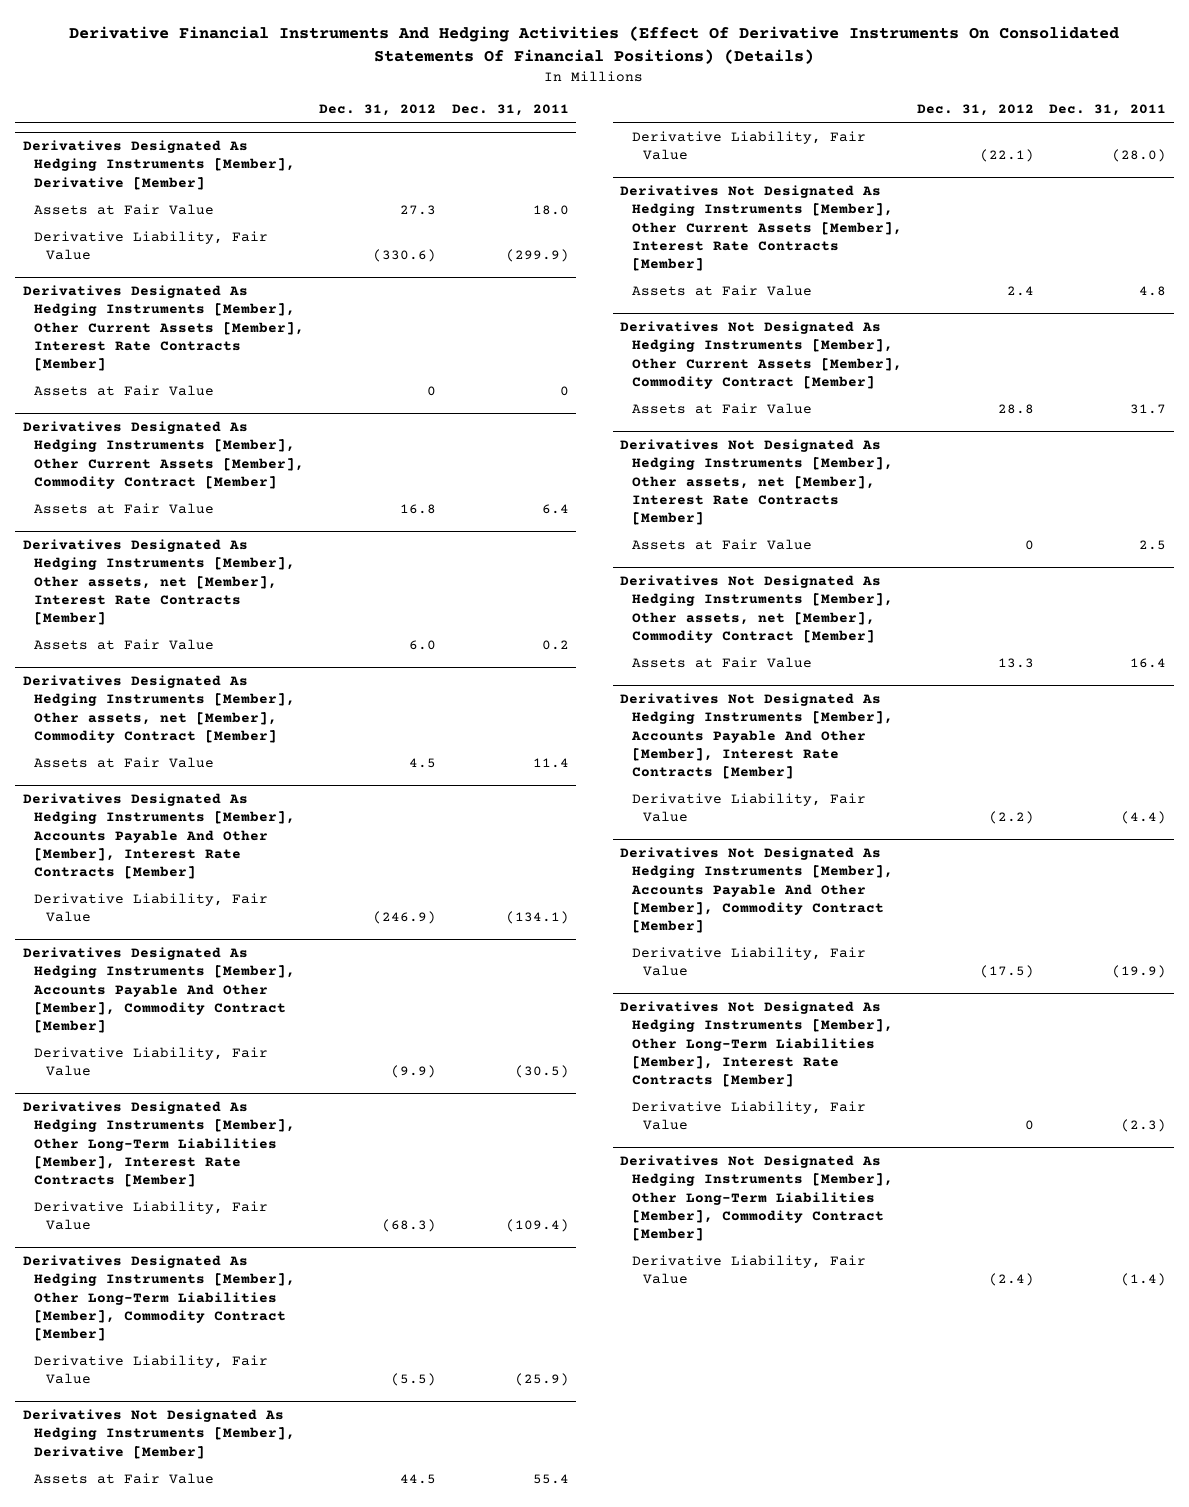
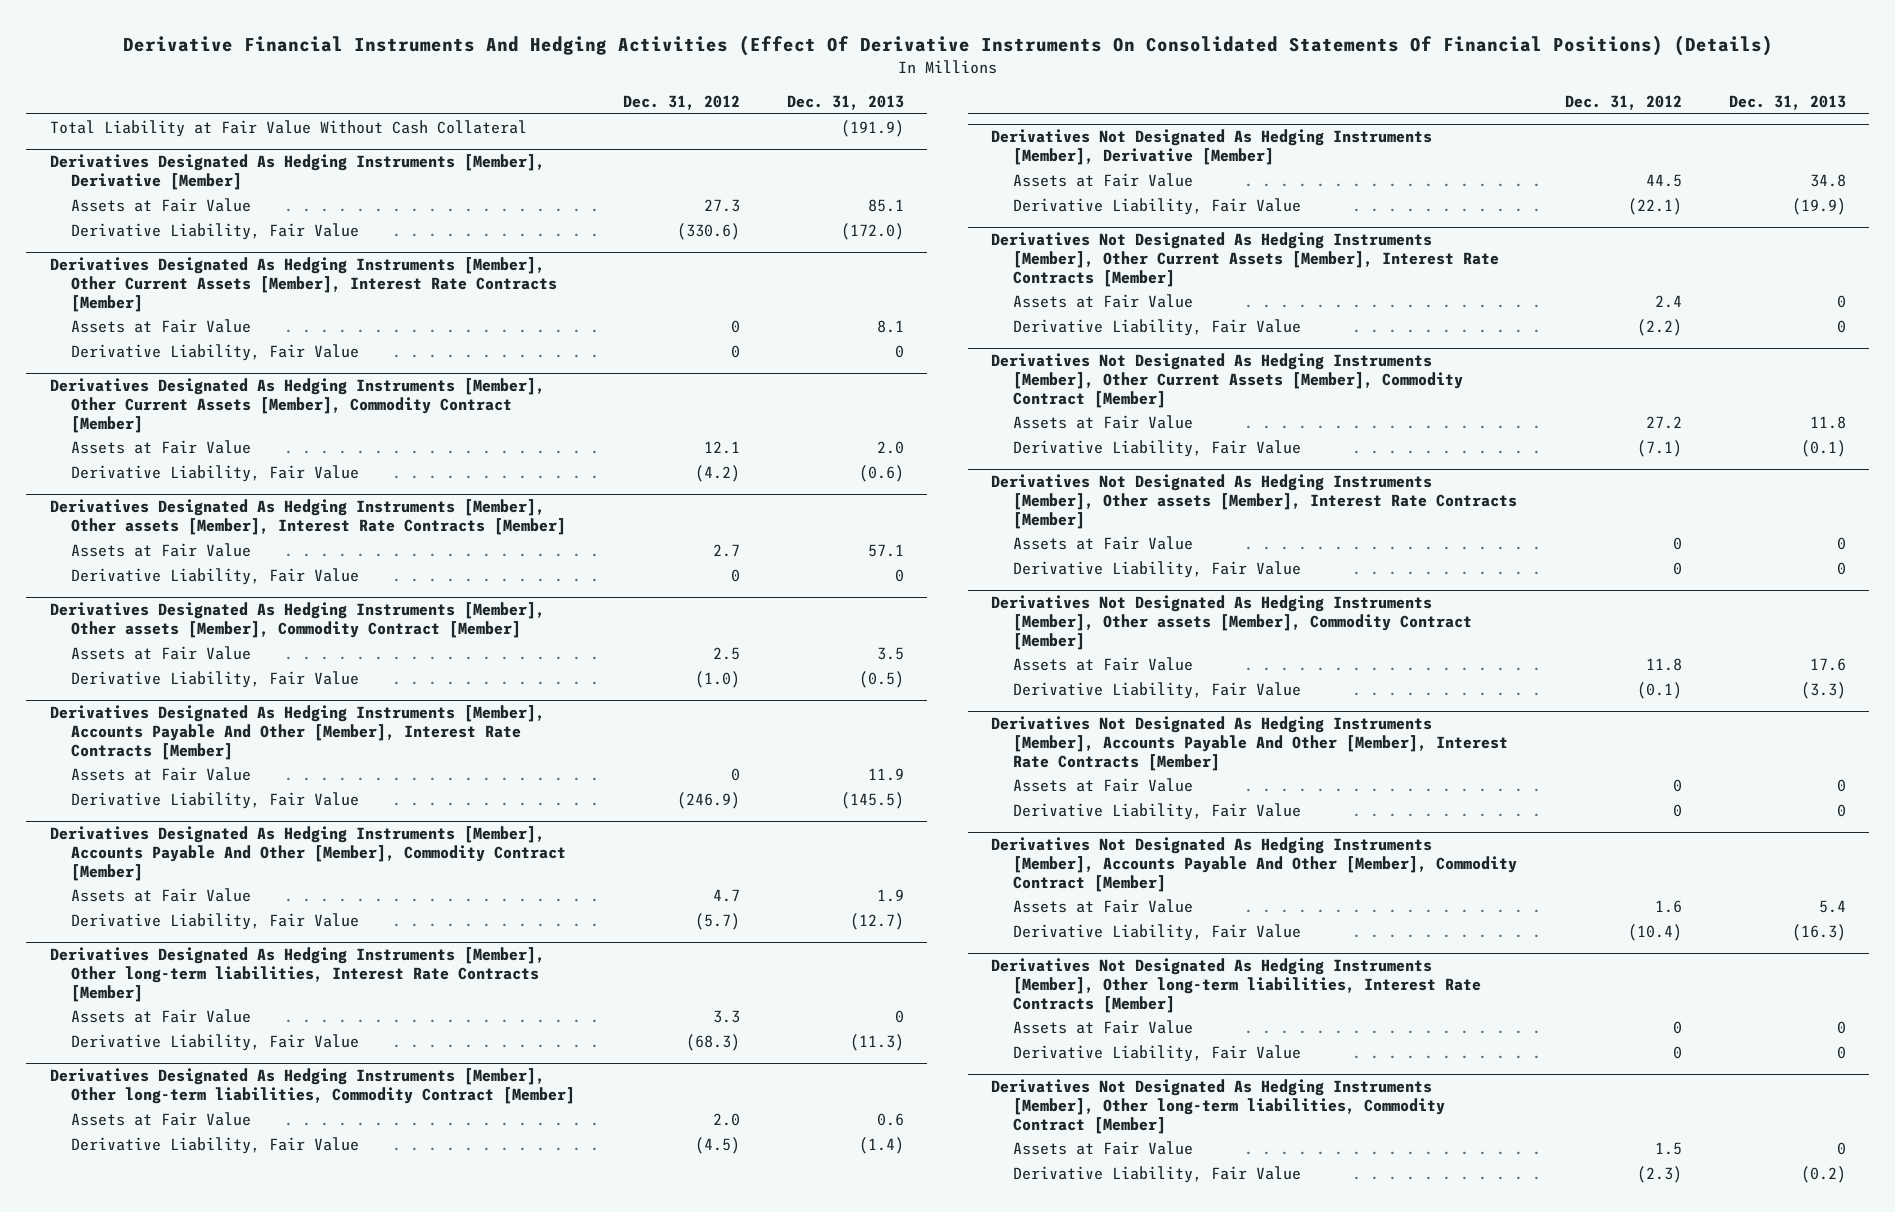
[451,104,569,117] Dec. 31, 2011 -> none
none -> [786,95,904,111] Dec. 31, 2013
none -> [49,120,527,138] Total Liability at Fair Value Without Cash Collateral
none -> [71,344,360,362] Derivative Liability, Fair Value
[400,503,437,514] 16.8 -> [703,441,740,455] 12.1
none -> [71,465,360,483] Derivative Liability, Fair Value
[22,538,296,626] Derivatives Designated As Hedging Instruments [Member], Other assets, net [Member], Interest Rate Contracts [Member] -> [49,499,567,536] Derivatives Designated As Hedging Instruments [Member], Other assets [Member], Interest Rate Contracts [Member]
[409,639,437,650] 6.0 -> [712,544,740,558] 2.7
none -> [71,568,360,586] Derivative Liability, Fair Value
[22,674,296,744] Derivatives Designated As Hedging Instruments [Member], Other assets, net [Member], Commodity Contract [Member] -> [49,602,545,639] Derivatives Designated As Hedging Instruments [Member], Other assets [Member], Commodity Contract [Member]
[409,757,437,768] 4.5 -> [712,647,740,661] 2.5
none -> [71,671,360,689] Derivative Liability, Fair Value
none -> [71,767,252,782] Assets at Fair Value
none -> [71,888,252,903] Assets at Fair Value
[391,1064,437,1078] (9.9) -> [694,913,740,931] (5.7)
[22,1100,296,1188] Derivatives Designated As Hedging Instruments [Member], Other Long-Term Liabilities [Member], Interest Rate Contracts [Member] -> [49,947,545,1002] Derivatives Designated As Hedging Instruments [Member], Other long-term liabilities, Interest Rate Contracts [Member]
none -> [71,1009,252,1024] Assets at Fair Value
[22,1254,296,1342] Derivatives Designated As Hedging Instruments [Member], Other Long-Term Liabilities [Member], Commodity Contract [Member] -> [49,1068,576,1105] Derivatives Designated As Hedging Instruments [Member], Other long-term liabilities, Commodity Contract [Member]
none -> [71,1112,252,1127] Assets at Fair Value
[391,1372,437,1386] (5.5) -> [694,1137,740,1155] (4.5)
none -> [1013,319,1302,337] Derivative Liability, Fair Value
[997,403,1034,414] 28.8 -> [1645,416,1682,430] 27.2
none -> [1013,440,1302,458] Derivative Liability, Fair Value
[620,438,893,526] Derivatives Not Designated As Hedging Instruments [Member], Other assets, net [Member], Interest Rate Contracts [Member] -> [991,474,1518,529] Derivatives Not Designated As Hedging Instruments [Member], Other assets [Member], Interest Rate Contracts [Member]
none -> [1013,561,1302,579] Derivative Liability, Fair Value
[620,574,893,644] Derivatives Not Designated As Hedging Instruments [Member], Other assets, net [Member], Commodity Contract [Member] -> [991,595,1473,650] Derivatives Not Designated As Hedging Instruments [Member], Other assets [Member], Commodity Contract [Member]
[997,657,1034,668] 13.3 -> [1645,658,1682,672] 11.8
none -> [1013,682,1302,700] Derivative Liability, Fair Value
none -> [1013,778,1194,793] Assets at Fair Value
[988,810,1034,824] (2.2) -> [1672,804,1682,818] 0
none -> [1013,899,1194,914] Assets at Fair Value
[979,964,1034,978] (17.5) -> [1627,924,1682,942] (10.4)
[620,1000,893,1088] Derivatives Not Designated As Hedging Instruments [Member], Other Long-Term Liabilities [Member], Interest Rate Contracts [Member] -> [991,958,1482,1013] Derivatives Not Designated As Hedging Instruments [Member], Other long-term liabilities, Interest Rate Contracts [Member]
none -> [1013,1020,1194,1035] Assets at Fair Value
[620,1154,893,1242] Derivatives Not Designated As Hedging Instruments [Member], Other Long-Term Liabilities [Member], Commodity Contract [Member] -> [991,1079,1446,1134] Derivatives Not Designated As Hedging Instruments [Member], Other long-term liabilities, Commodity Contract [Member]
none -> [1013,1141,1194,1156] Assets at Fair Value
[988,1272,1034,1286] (2.4) -> [1636,1166,1682,1184] (2.3)

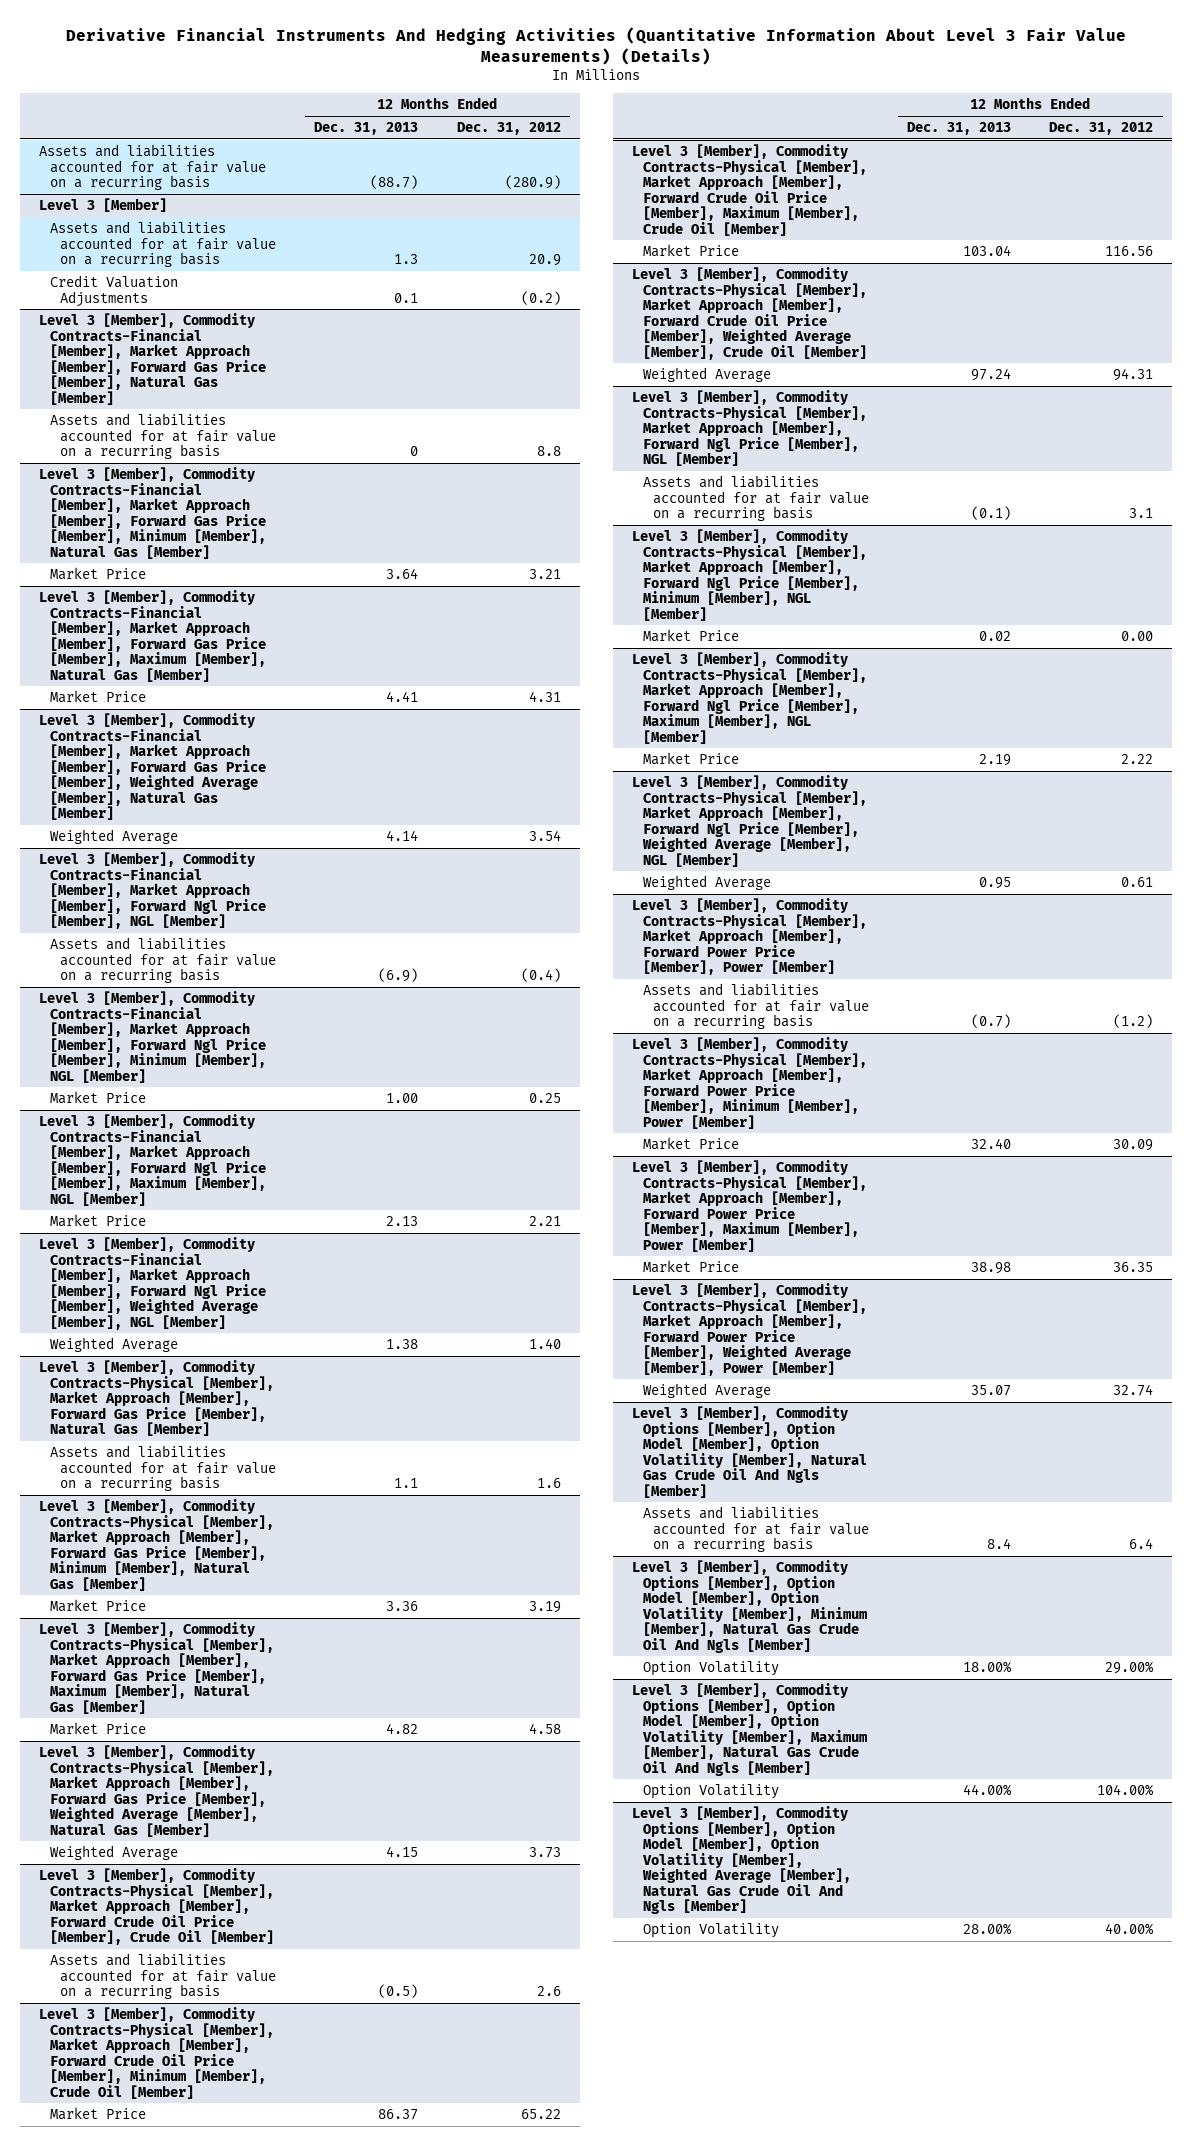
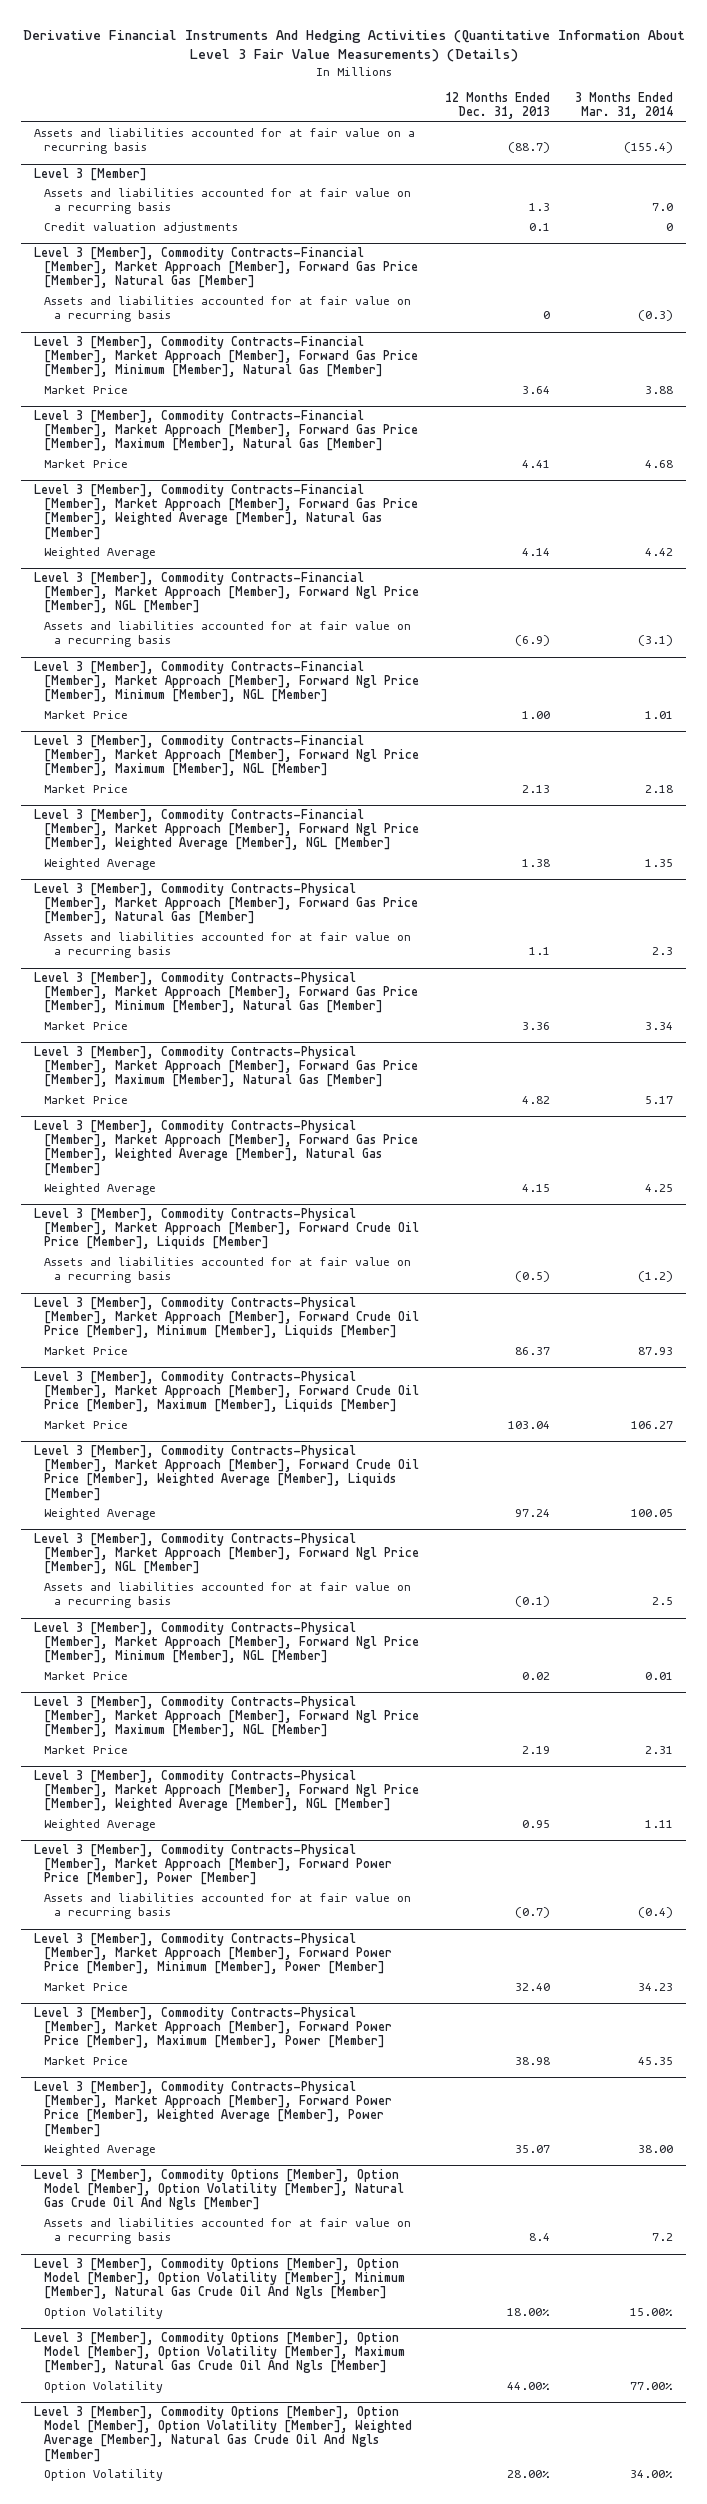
[456,122,561,136] Dec. 31, 2012 -> none
none -> [575,91,674,120] 3 Months Ended Mar. 31, 2014
[49,275,178,307] Credit Valuation Adjustments -> [43,221,238,233] Credit valuation adjustments
[39,1868,274,1946] Level 3 [Member], Commodity Contracts-Physical [Member], Market Approach [Member], Forward Crude Oil Price [Member], Crude Oil [Member] -> [33,1208,419,1250] Level 3 [Member], Commodity Contracts-Physical [Member], Market Approach [Member], Forward Crude Oil Price [Member], Liquids [Member]
[39,2007,274,2099] Level 3 [Member], Commodity Contracts-Physical [Member], Market Approach [Member], Forward Crude Oil Price [Member], Minimum [Member], Crude Oil [Member] -> [33,1297,419,1339] Level 3 [Member], Commodity Contracts-Physical [Member], Market Approach [Member], Forward Crude Oil Price [Member], Minimum [Member], Liquids [Member]
[632,144,867,236] Level 3 [Member], Commodity Contracts-Physical [Member], Market Approach [Member], Forward Crude Oil Price [Member], Maximum [Member], Crude Oil [Member] -> [33,1371,419,1413] Level 3 [Member], Commodity Contracts-Physical [Member], Market Approach [Member], Forward Crude Oil Price [Member], Maximum [Member], Liquids [Member]
[632,267,867,360] Level 3 [Member], Commodity Contracts-Physical [Member], Market Approach [Member], Forward Crude Oil Price [Member], Weighted Average [Member], Crude Oil [Member] -> [33,1445,419,1501] Level 3 [Member], Commodity Contracts-Physical [Member], Market Approach [Member], Forward Crude Oil Price [Member], Weighted Average [Member], Liquids [Member]

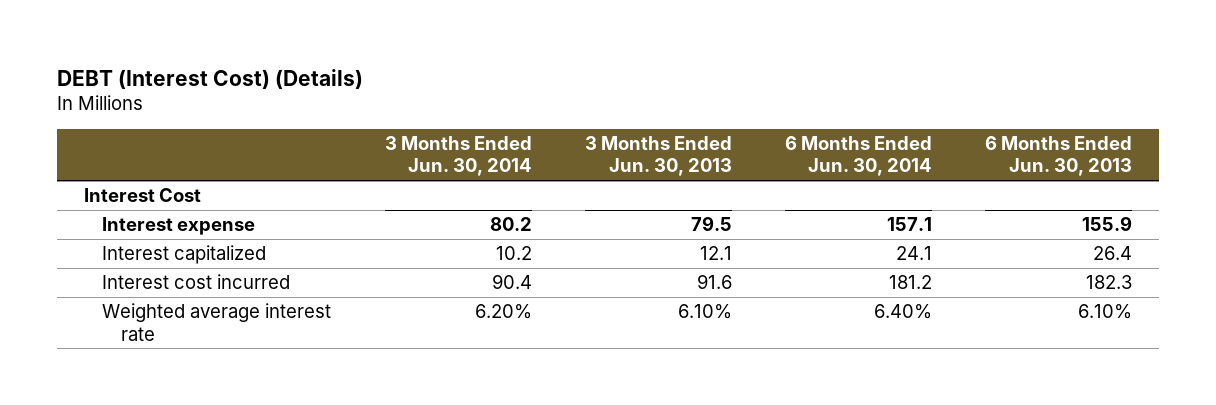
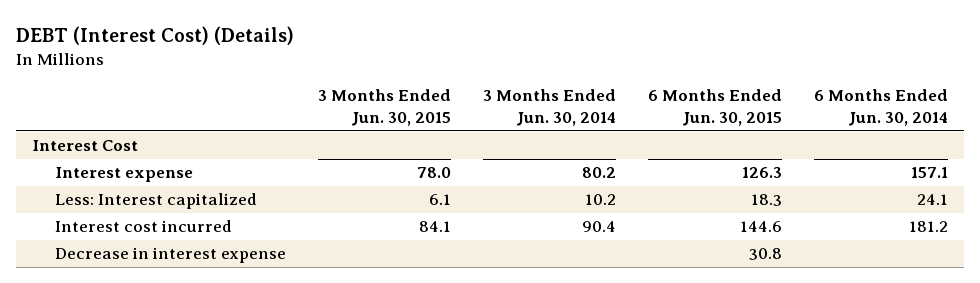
[584,135,732,177] 3 Months Ended Jun. 30, 2013 -> none
[985,135,1133,177] 6 Months Ended Jun. 30, 2013 -> none
none -> [318,89,452,126] 3 Months Ended Jun. 30, 2015
none -> [647,89,782,126] 6 Months Ended Jun. 30, 2015
[102,245,267,265] Interest capitalized -> [55,193,258,210] Less: Interest capitalized
[102,303,332,341] Weighted average interest rate -> none
none -> [55,247,287,264] Decrease in interest expense

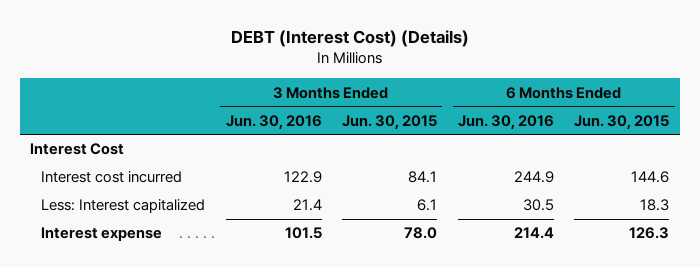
[483,89,617,126] 3 Months Ended Jun. 30, 2014 -> none
[813,89,948,126] 6 Months Ended Jun. 30, 2014 -> none
none -> [225,114,322,130] Jun. 30, 2016
none -> [457,114,554,130] Jun. 30, 2016
[55,247,287,264] Decrease in interest expense -> none
[55,193,258,210] Less: Interest capitalized -> [41,199,206,214] Less: Interest capitalized
[55,167,194,183] Interest expense -> [41,227,163,242] Interest expense

